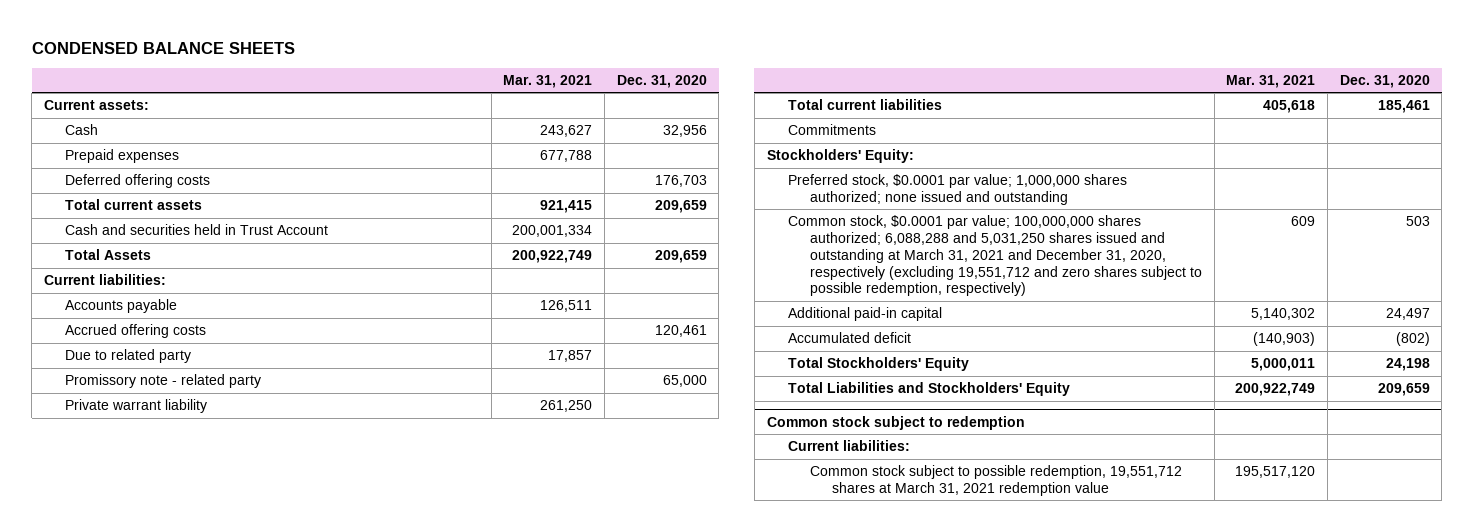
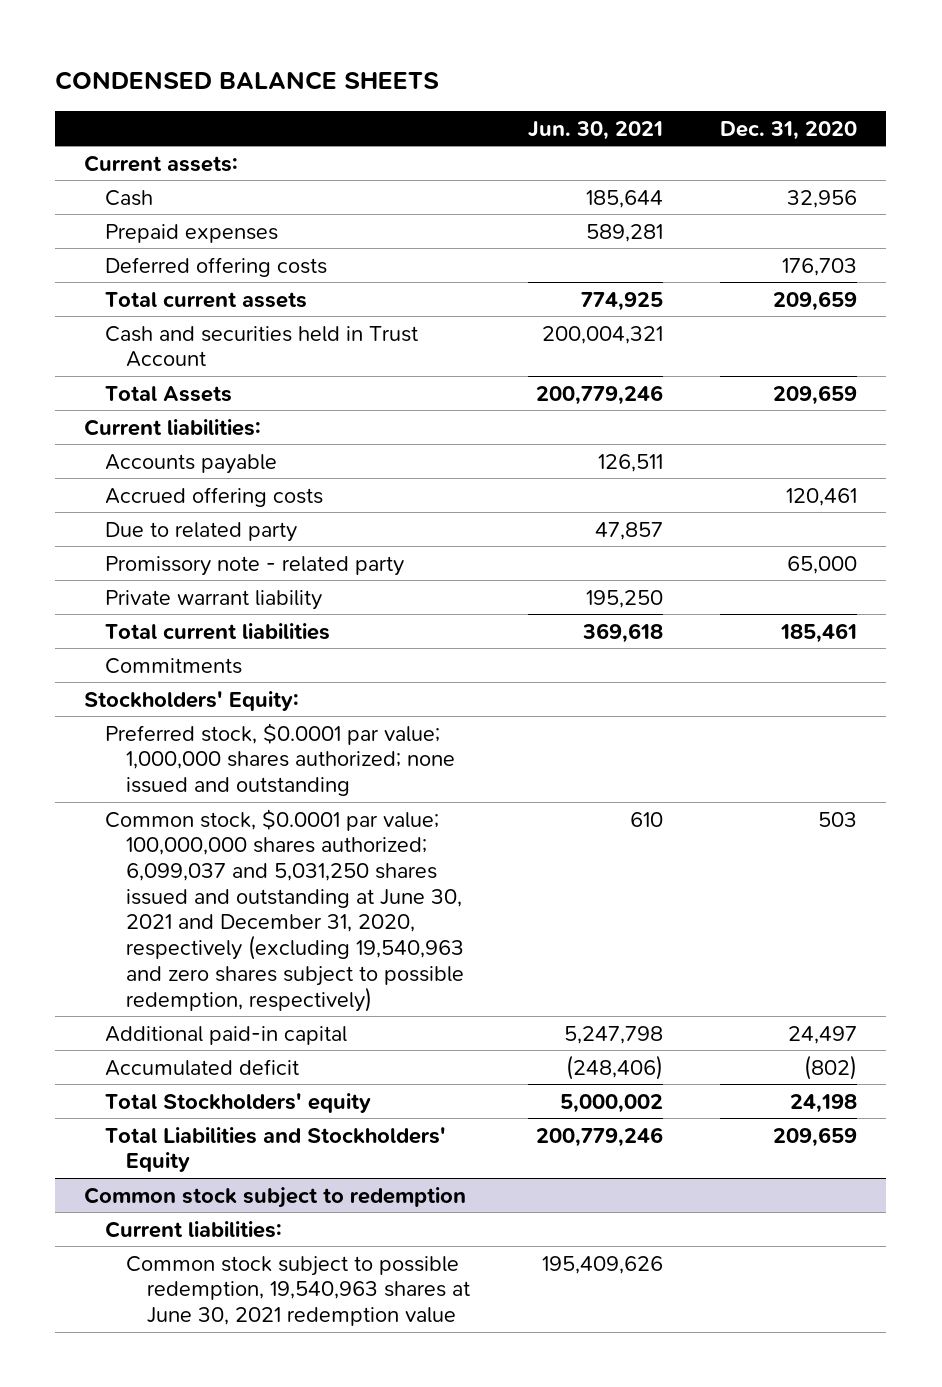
[503,75,593,89] Mar. 31, 2021 -> none
none -> [527,120,663,140] Jun. 30, 2021
[788,215,1202,297] Common stock, $0.0001 par value; 100,000,000 shares authorized; 6,088,288 and 5,031,250 shares issued and outstanding at March 31, 2021 and December 31, 2020, respectively (excluding 19,551,712 and zero shares subject to possible redemption, respectively) -> [105,808,465,1012] Common stock, $0.0001 par value; 100,000,000 shares authorized; 6,099,037 and 5,031,250 shares issued and outstanding at June 30, 2021 and December 31, 2020, respectively (excluding 19,540,963 and zero shares subject to possible redemption, respectively)
[788,357,970,372] Total Stockholders' Equity -> [105,1092,372,1113] Total Stockholders' equity
[809,465,1182,497] Common stock subject to possible redemption, 19,551,712 shares at March 31, 2021 redemption value -> [126,1255,471,1327] Common stock subject to possible redemption, 19,540,963 shares at June 30, 2021 redemption value

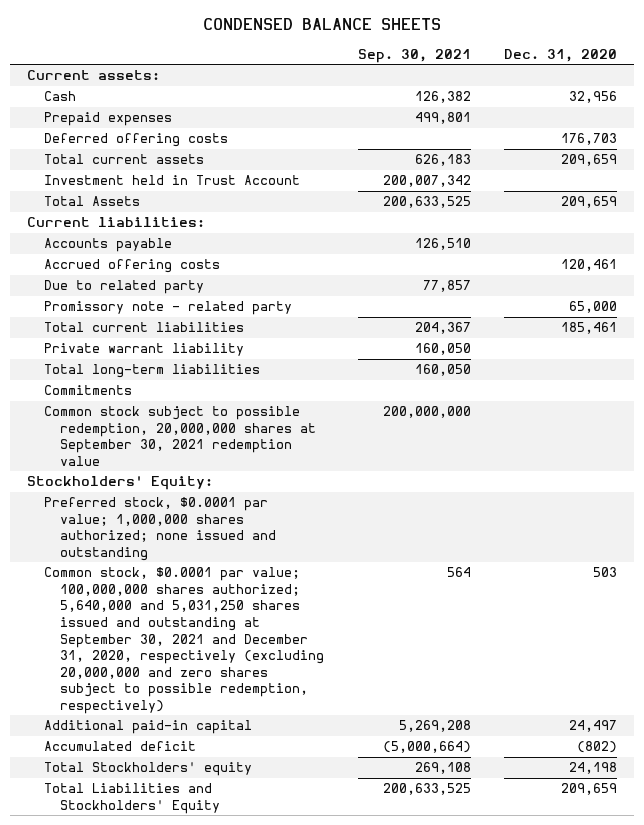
[527,120,663,140] Jun. 30, 2021 -> none
none -> [357,48,471,63] Sep. 30, 2021
[105,325,419,368] Cash and securities held in Trust Account -> [43,175,300,186] Investment held in Trust Account
[105,589,323,610] Private warrant liability -> [43,343,244,357] Private warrant liability
none -> [43,364,260,379] Total long-term liabilities
none -> [43,406,317,466] Common stock subject to possible redemption, 20,000,000 shares at September 30, 2021 redemption value
[105,808,465,1012] Common stock, $0.0001 par value; 100,000,000 shares authorized; 6,099,037 and 5,031,250 shares issued and outstanding at June 30, 2021 and December 31, 2020, respectively (excluding 19,540,963 and zero shares subject to possible redemption, respectively) -> [43,567,325,714] Common stock, $0.0001 par value; 100,000,000 shares authorized; 5,640,000 and 5,031,250 shares issued and outstanding at September 30, 2021 and December 31, 2020, respectively (excluding 20,000,000 and zero shares subject to possible redemption, respectively)
[84,1186,467,1208] Common stock subject to redemption -> none
[105,1220,283,1238] Current liabilities: -> none
[126,1255,471,1327] Common stock subject to possible redemption, 19,540,963 shares at June 30, 2021 redemption value -> none

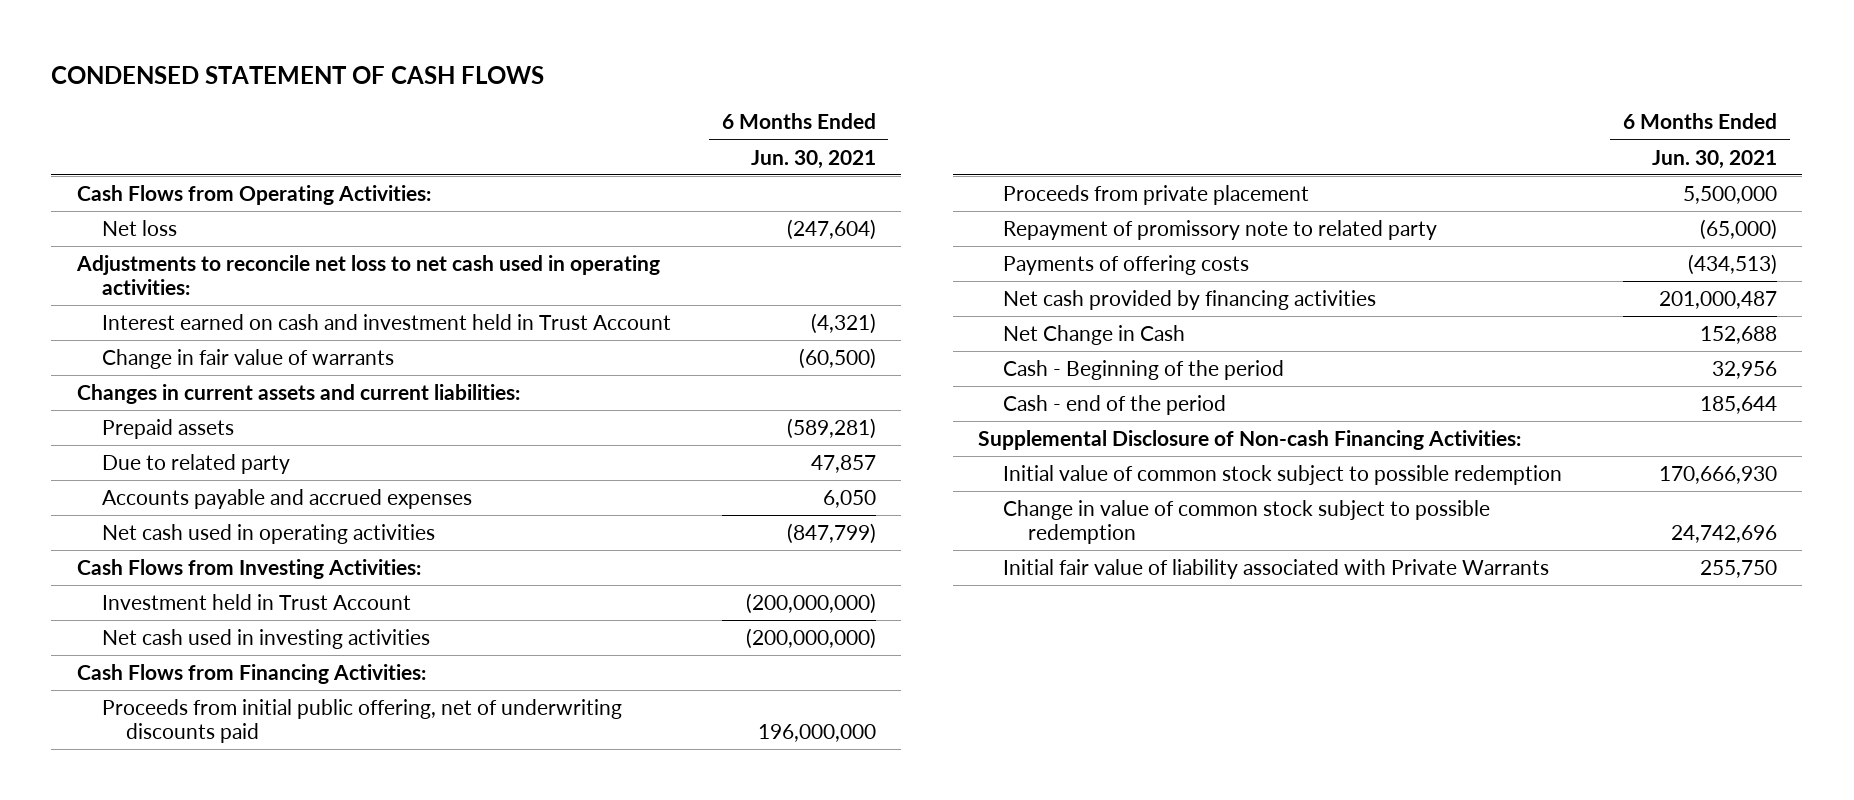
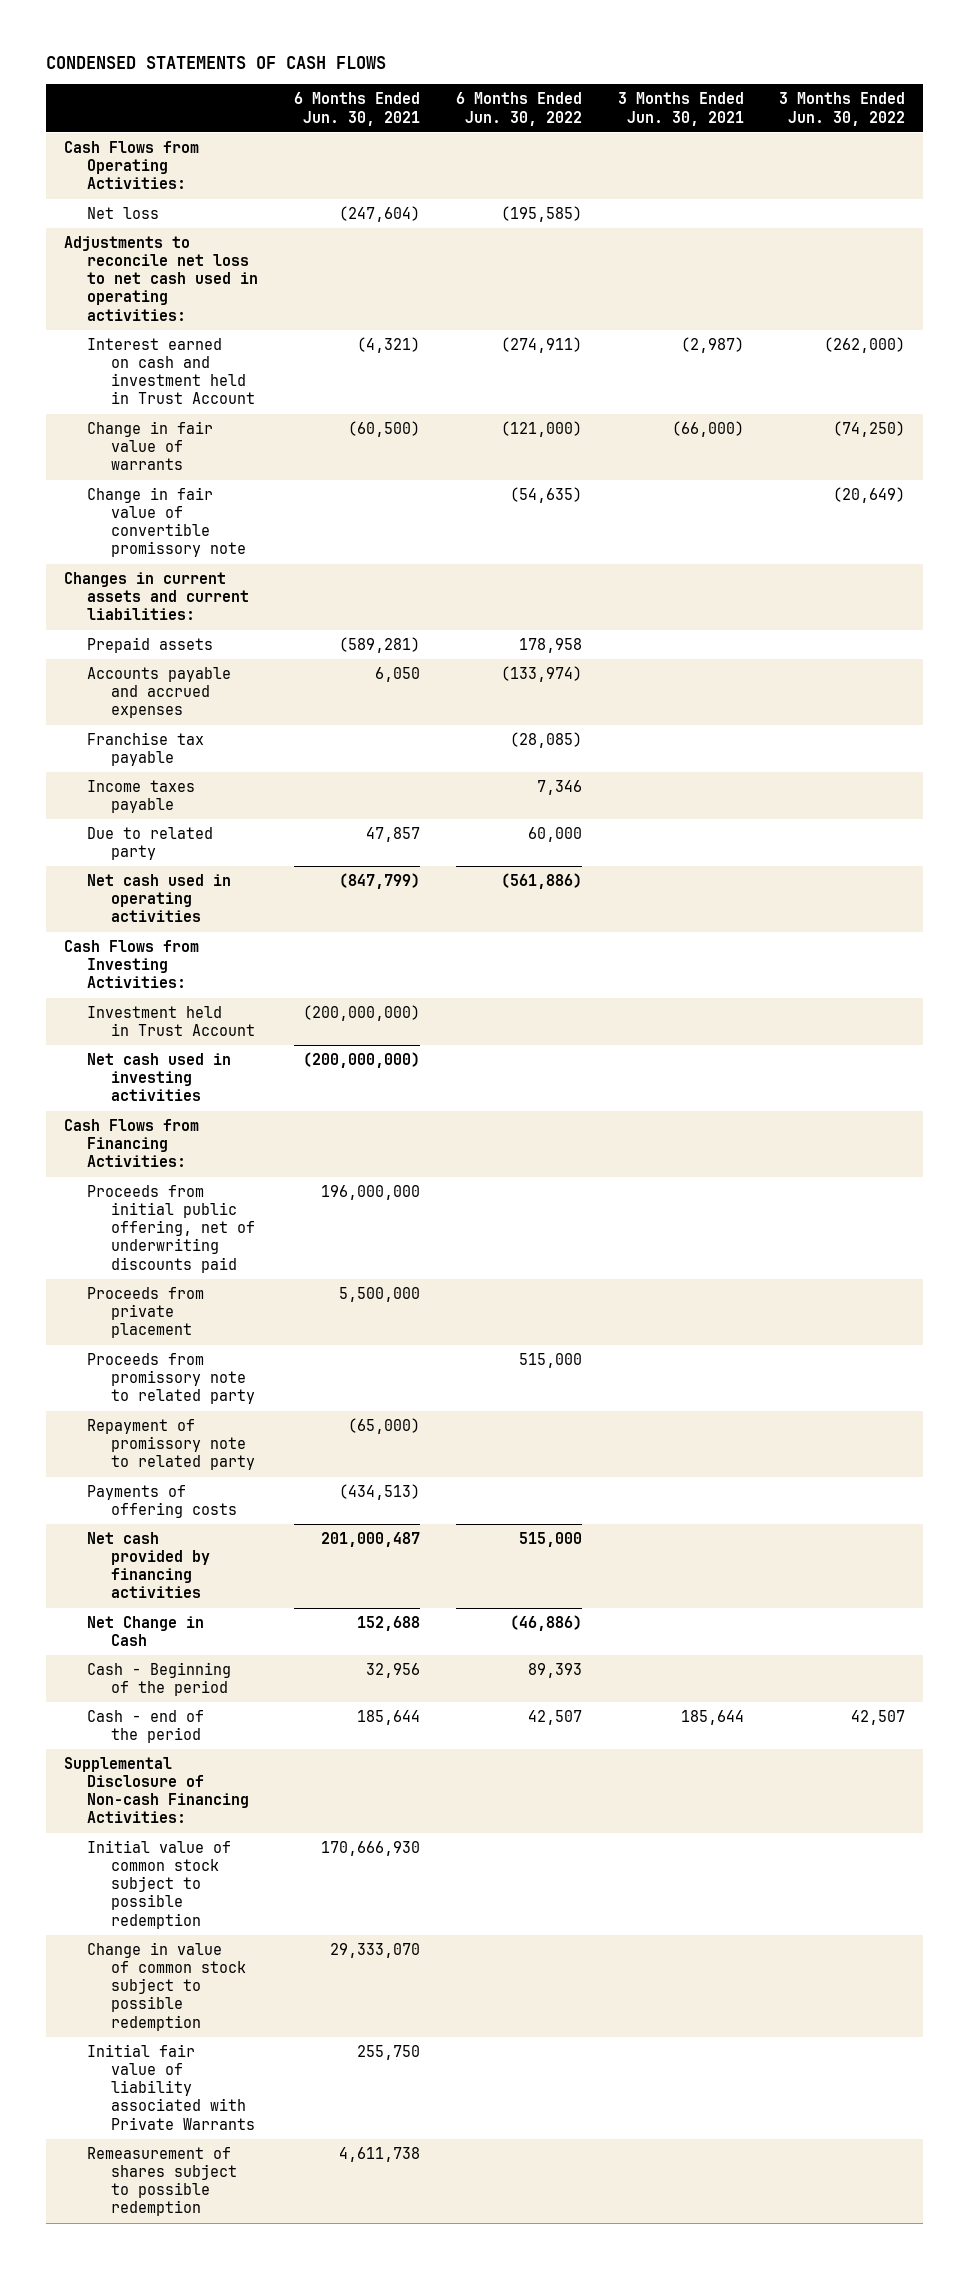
[51,65,545,84] CONDENSED STATEMENT OF CASH FLOWS -> [46,56,387,70] CONDENSED STATEMENTS OF CASH FLOWS
none -> [455,92,582,126] 6 Months Ended Jun. 30, 2022
none -> [617,92,744,126] 3 Months Ended Jun. 30, 2021
none -> [779,92,906,126] 3 Months Ended Jun. 30, 2022
none -> [87,487,246,558] Change in fair value of convertible promissory note
none -> [87,732,205,767] Franchise tax payable
none -> [87,780,196,814] Income taxes payable
[101,454,290,475] Due to related party -> [87,827,214,861] Due to related party
none -> [87,1353,255,1405] Proceeds from promissory note to related party
[1670,524,1777,543] 24,742,696 -> [330,1943,421,1959] 29,333,070
none -> [87,2147,237,2217] Remeasurement of shares subject to possible redemption

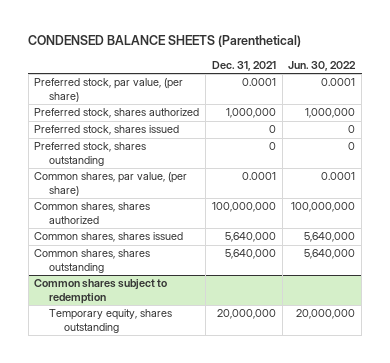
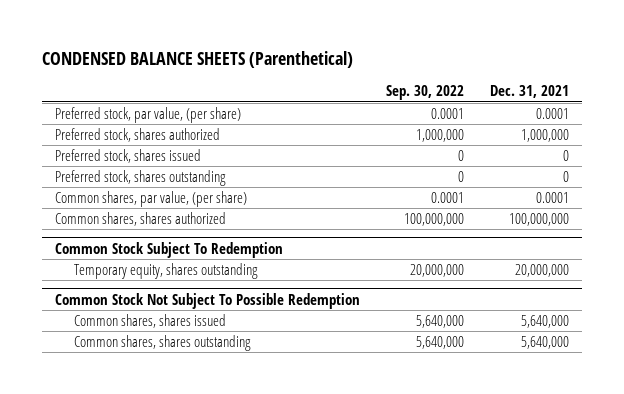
[288,60,357,71] Jun. 30, 2022 -> none
none -> [386,85,465,101] Sep. 30, 2022
none -> [54,241,283,258] Common Stock Subject To Redemption
none -> [74,263,259,280] Temporary equity, shares outstanding
none -> [54,292,360,309] Common Stock Not Subject To Possible Redemption
[34,279,168,304] Common shares subject to redemption -> none
[49,309,173,333] Temporary equity, shares outstanding -> none

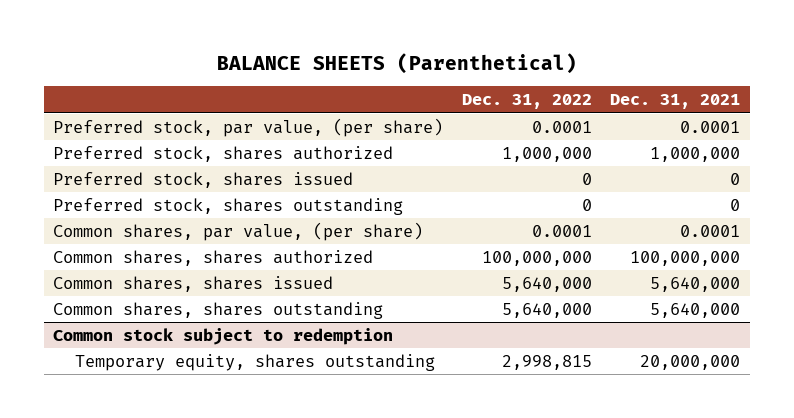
[41,51,353,69] CONDENSED BALANCE SHEETS (Parenthetical) -> [216,52,577,74] BALANCE SHEETS (Parenthetical)
[386,85,465,101] Sep. 30, 2022 -> none
none -> [461,94,592,110] Dec. 31, 2022
[54,241,283,258] Common Stock Subject To Redemption -> none
[74,263,259,280] Temporary equity, shares outstanding -> none
[54,292,360,309] Common Stock Not Subject To Possible Redemption -> none
none -> [53,328,394,346] Common stock subject to redemption
none -> [74,354,435,372] Temporary equity, shares outstanding

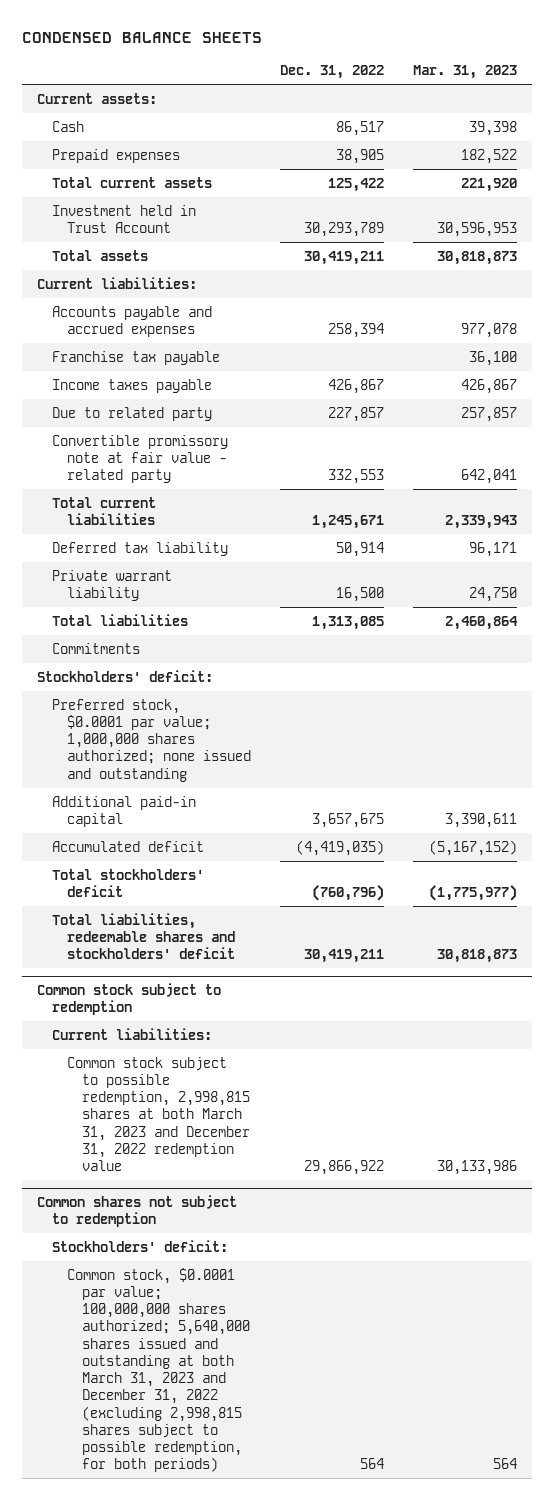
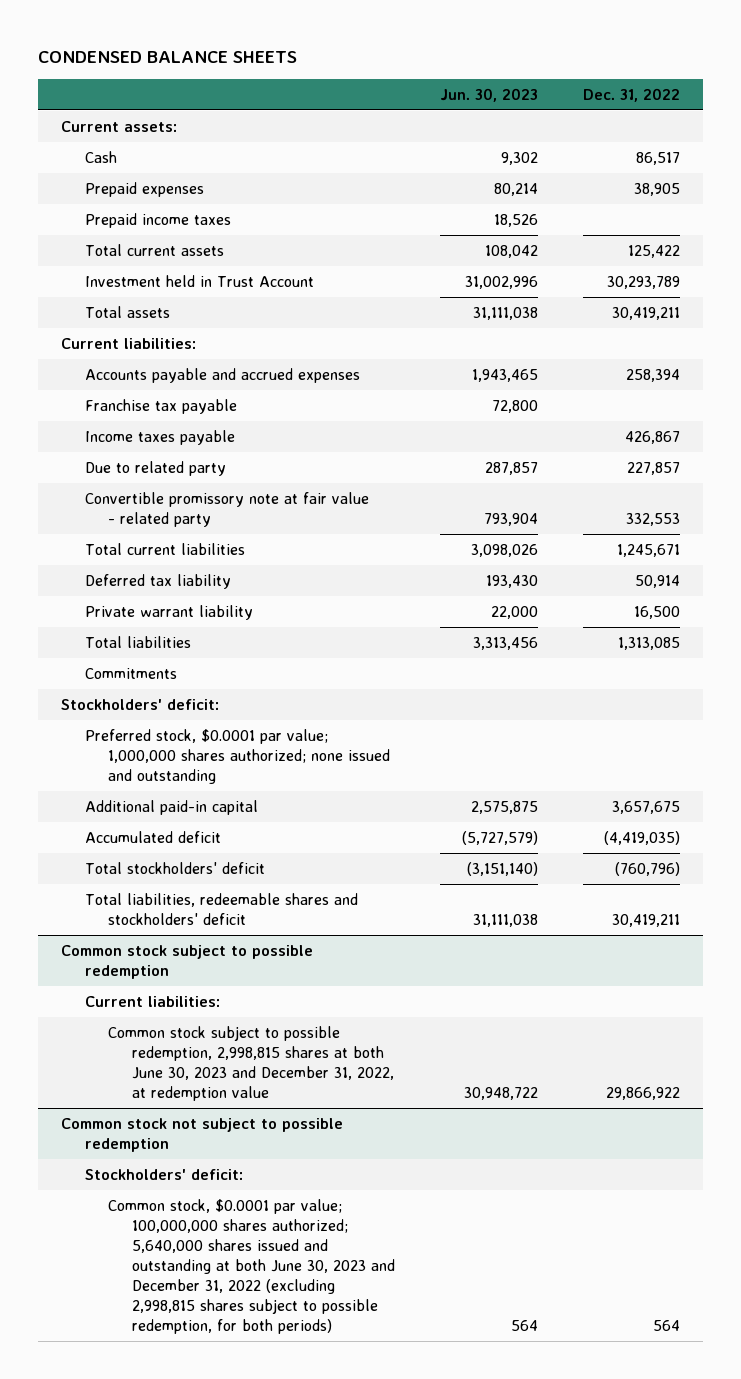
[413,65,518,80] Mar. 31, 2023 -> none
none -> [440,87,539,102] Jun. 30, 2023
none -> [84,212,231,228] Prepaid income taxes
[36,983,221,1016] Common stock subject to redemption -> [60,944,313,980] Common stock subject to possible redemption
[66,1056,250,1172] Common stock subject to possible redemption, 2,998,815 shares at both March 31, 2023 and December 31, 2022 redemption value -> [108,1025,395,1102] Common stock subject to possible redemption, 2,998,815 shares at both June 30, 2023 and December 31, 2022, at redemption value
[36,1195,237,1228] Common shares not subject to redemption -> [60,1117,343,1153] Common stock not subject to possible redemption
[66,1267,250,1473] Common stock, $0.0001 par value; 100,000,000 shares authorized; 5,640,000 shares issued and outstanding at both March 31, 2023 and December 31, 2022 (excluding 2,998,815 shares subject to possible redemption, for both periods) -> [108,1198,396,1335] Common stock, $0.0001 par value; 100,000,000 shares authorized; 5,640,000 shares issued and outstanding at both June 30, 2023 and December 31, 2022 (excluding 2,998,815 shares subject to possible redemption, for both periods)

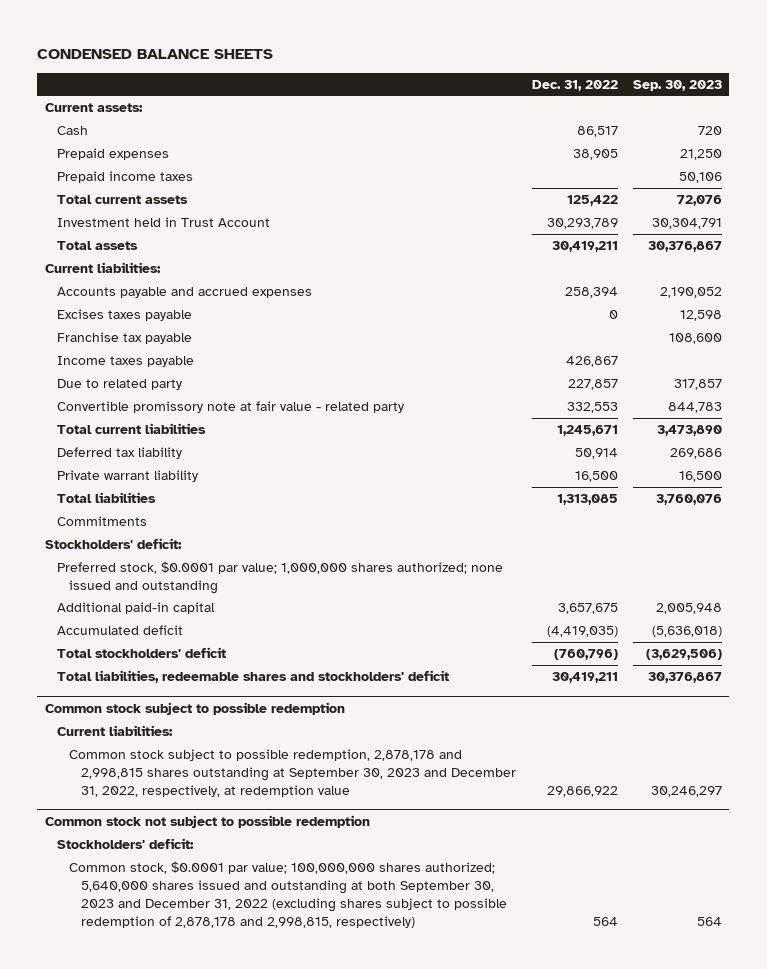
[440,87,539,102] Jun. 30, 2023 -> none
none -> [632,79,722,91] Sep. 30, 2023
none -> [57,309,193,322] Excises taxes payable
[108,1025,395,1102] Common stock subject to possible redemption, 2,998,815 shares at both June 30, 2023 and December 31, 2022, at redemption value -> [69,749,517,797] Common stock subject to possible redemption, 2,878,178 and 2,998,815 shares outstanding at September 30, 2023 and December 31, 2022, respectively, at redemption value
[108,1198,396,1335] Common stock, $0.0001 par value; 100,000,000 shares authorized; 5,640,000 shares issued and outstanding at both June 30, 2023 and December 31, 2022 (excluding 2,998,815 shares subject to possible redemption, for both periods) -> [69,861,508,928] Common stock, $0.0001 par value; 100,000,000 shares authorized; 5,640,000 shares issued and outstanding at both September 30, 2023 and December 31, 2022 (excluding shares subject to possible redemption of 2,878,178 and 2,998,815, respectively)

